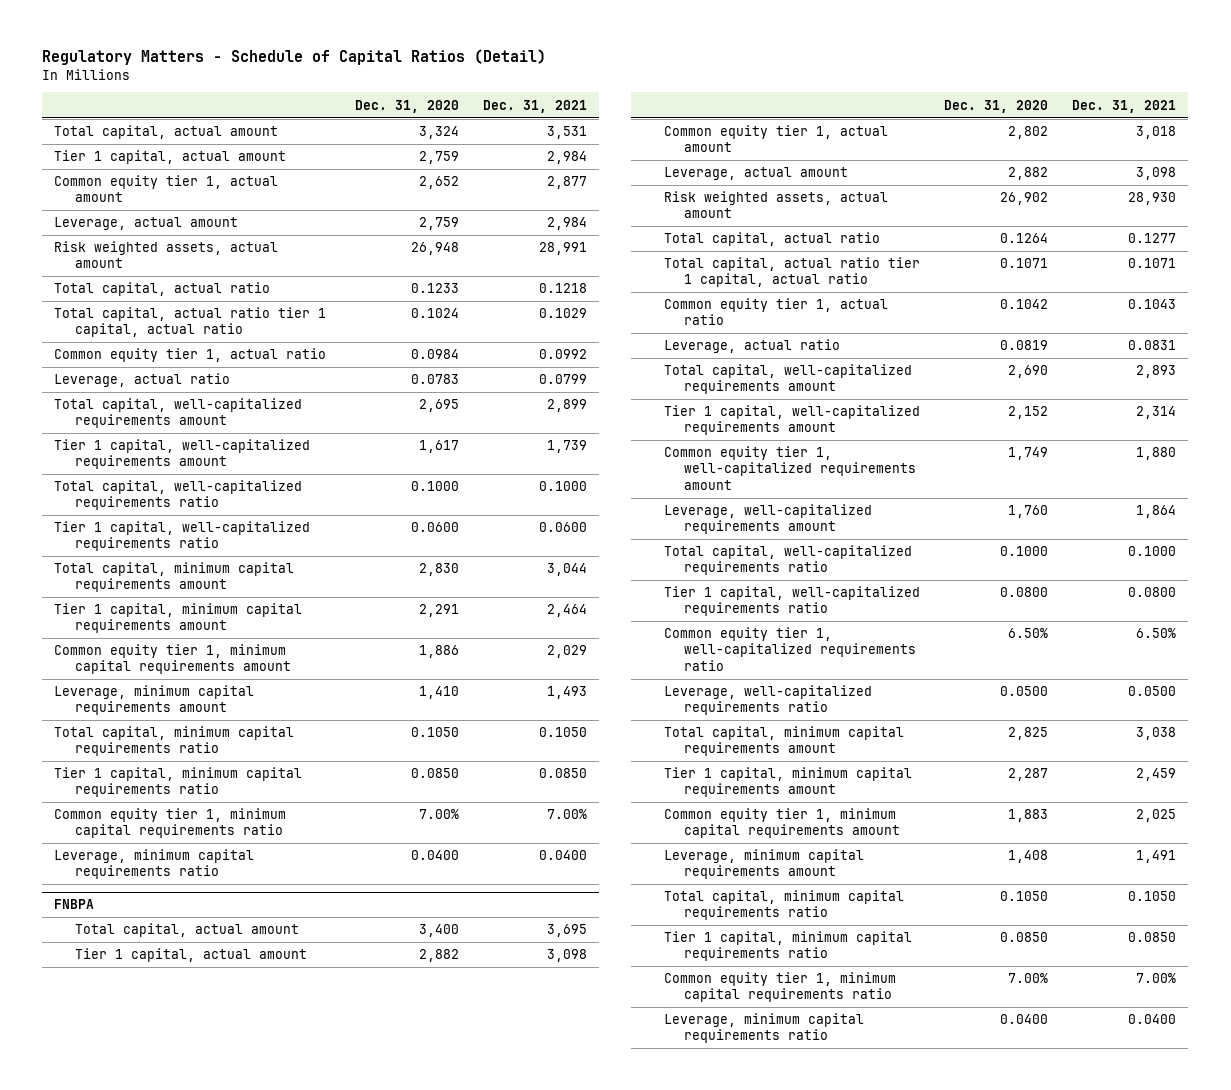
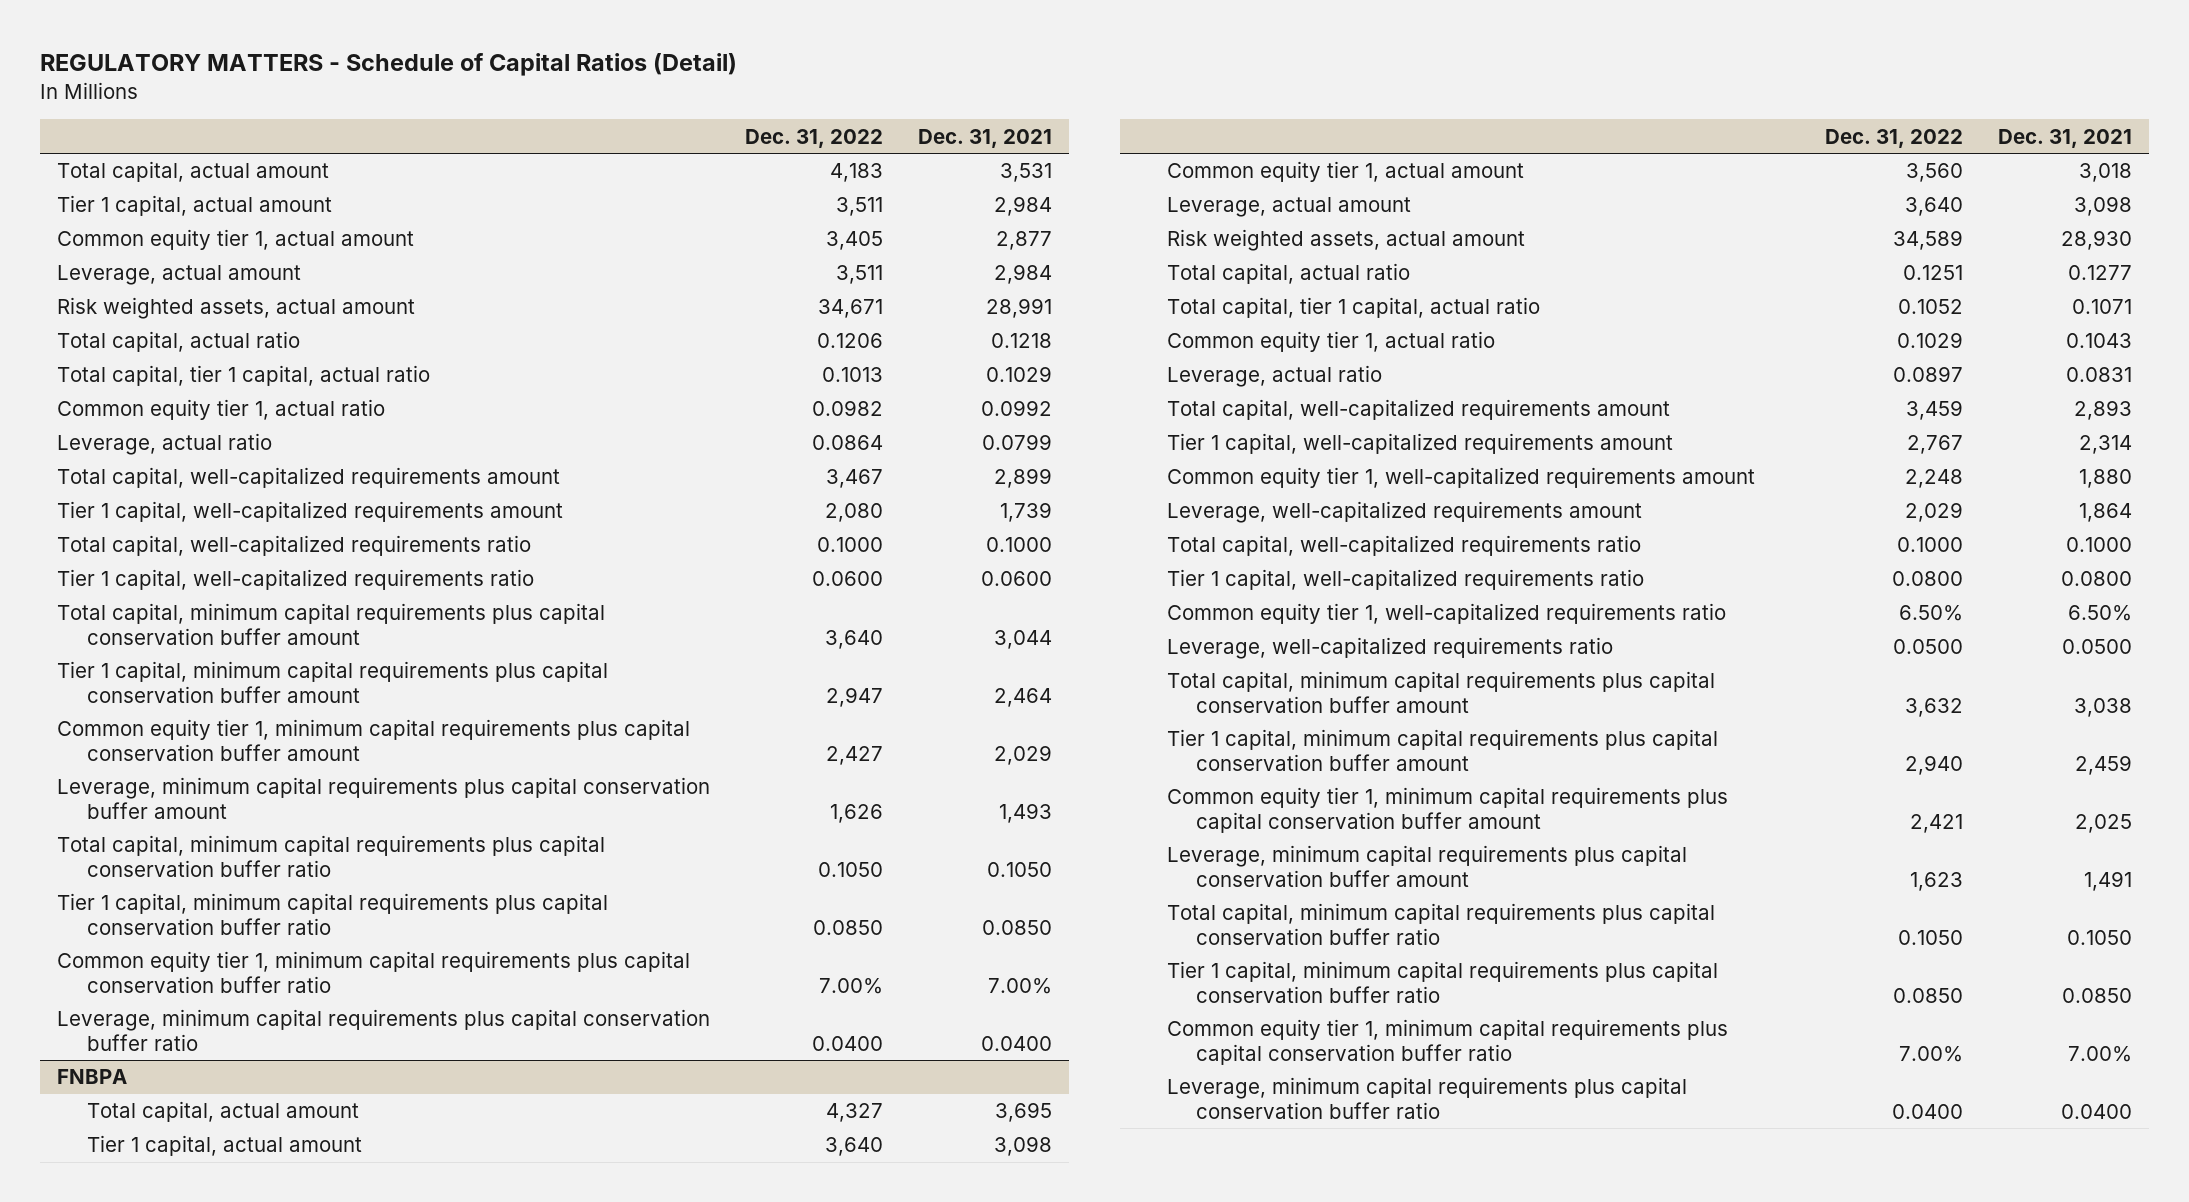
[42,49,547,66] Regulatory Matters - Schedule of Capital Ratios (Detail) -> [39,53,737,77] REGULATORY MATTERS - Schedule of Capital Ratios (Detail)
[354,99,459,113] Dec. 31, 2020 -> none
none -> [744,128,883,148] Dec. 31, 2022
[54,307,327,338] Total capital, actual ratio tier 1 capital, actual ratio -> [57,365,431,387] Total capital, tier 1 capital, actual ratio
[54,562,295,593] Total capital, minimum capital requirements amount -> [57,603,606,645] Total capital, minimum capital requirements plus capital conservation buffer amount
[54,603,303,634] Tier 1 capital, minimum capital requirements amount -> [57,661,609,703] Tier 1 capital, minimum capital requirements plus capital conservation buffer amount
[54,644,291,675] Common equity tier 1, minimum capital requirements amount -> [57,719,691,761] Common equity tier 1, minimum capital requirements plus capital conservation buffer amount
[54,685,255,716] Leverage, minimum capital requirements amount -> [57,777,711,819] Leverage, minimum capital requirements plus capital conservation buffer amount
[54,726,295,757] Total capital, minimum capital requirements ratio -> [57,835,606,877] Total capital, minimum capital requirements plus capital conservation buffer ratio
[54,767,303,798] Tier 1 capital, minimum capital requirements ratio -> [57,893,609,935] Tier 1 capital, minimum capital requirements plus capital conservation buffer ratio
[54,808,287,839] Common equity tier 1, minimum capital requirements ratio -> [57,951,691,993] Common equity tier 1, minimum capital requirements plus capital conservation buffer ratio
[54,849,255,880] Leverage, minimum capital requirements ratio -> [57,1009,711,1051] Leverage, minimum capital requirements plus capital conservation buffer ratio
[663,257,920,288] Total capital, actual ratio tier 1 capital, actual ratio -> [1166,297,1540,319] Total capital, tier 1 capital, actual ratio
[663,726,904,757] Total capital, minimum capital requirements amount -> [1166,671,1715,713] Total capital, minimum capital requirements plus capital conservation buffer amount
[663,767,912,798] Tier 1 capital, minimum capital requirements amount -> [1166,729,1718,771] Tier 1 capital, minimum capital requirements plus capital conservation buffer amount
[663,808,900,839] Common equity tier 1, minimum capital requirements amount -> [1166,787,1728,833] Common equity tier 1, minimum capital requirements plus capital conservation buffer amount
[663,849,864,880] Leverage, minimum capital requirements amount -> [1166,845,1687,887] Leverage, minimum capital requirements plus capital conservation buffer amount
[663,890,904,921] Total capital, minimum capital requirements ratio -> [1166,903,1715,945] Total capital, minimum capital requirements plus capital conservation buffer ratio
[663,931,912,962] Tier 1 capital, minimum capital requirements ratio -> [1166,961,1718,1003] Tier 1 capital, minimum capital requirements plus capital conservation buffer ratio
[663,972,896,1003] Common equity tier 1, minimum capital requirements ratio -> [1166,1019,1728,1065] Common equity tier 1, minimum capital requirements plus capital conservation buffer ratio
[663,1013,864,1044] Leverage, minimum capital requirements ratio -> [1166,1077,1687,1119] Leverage, minimum capital requirements plus capital conservation buffer ratio

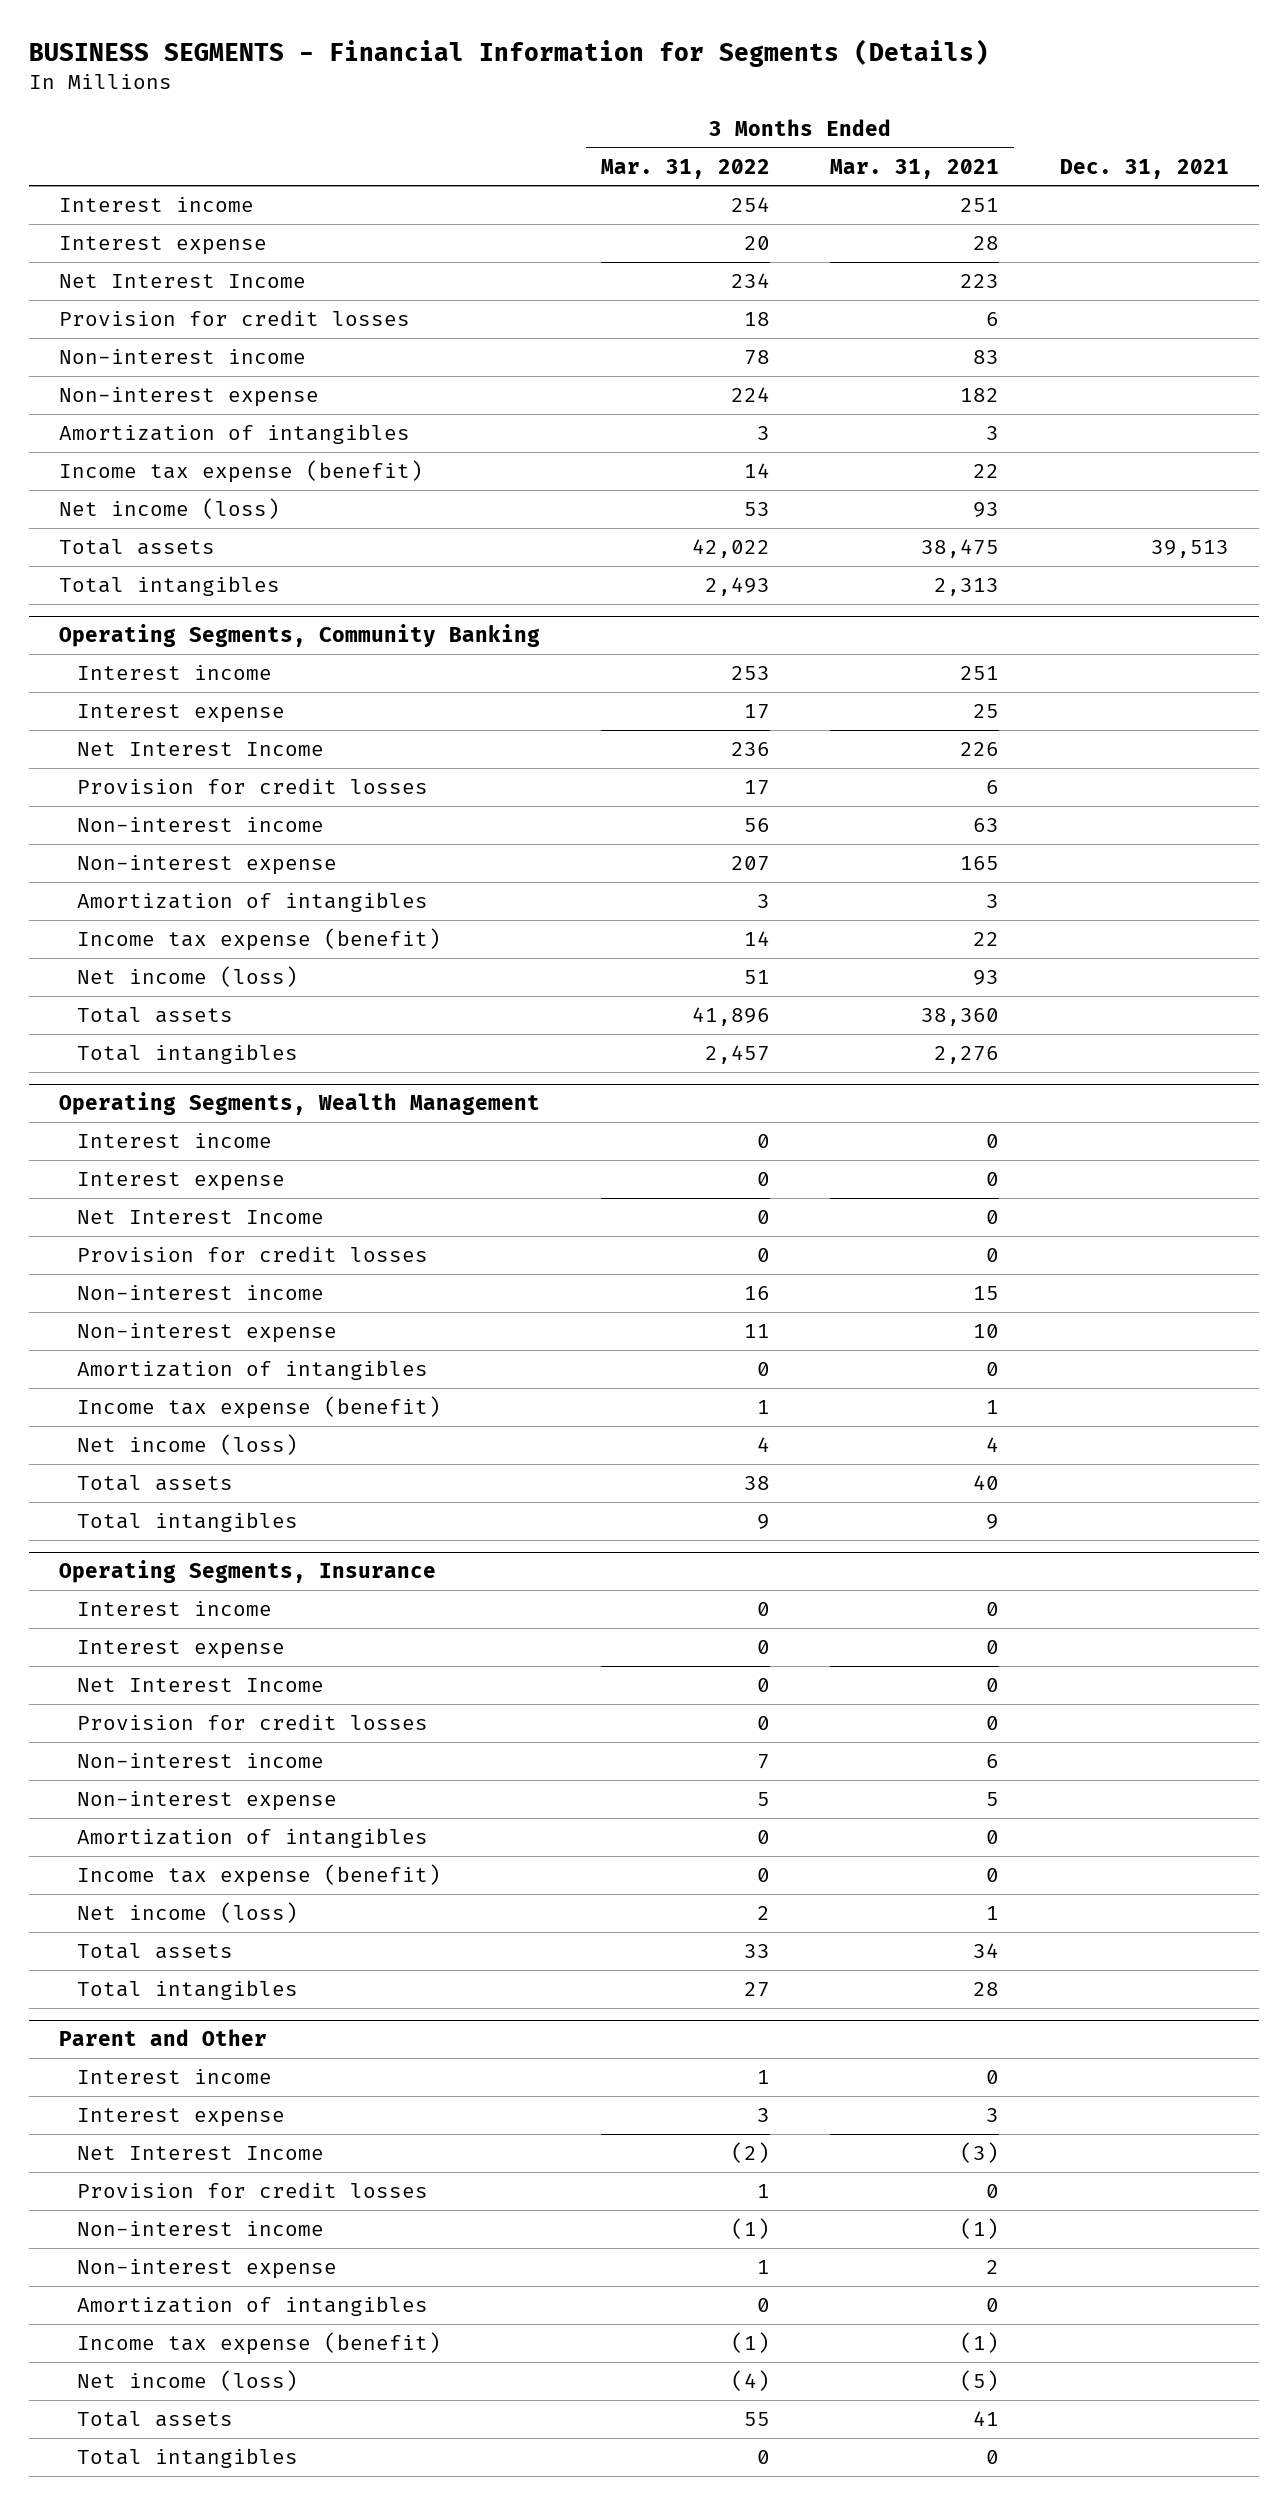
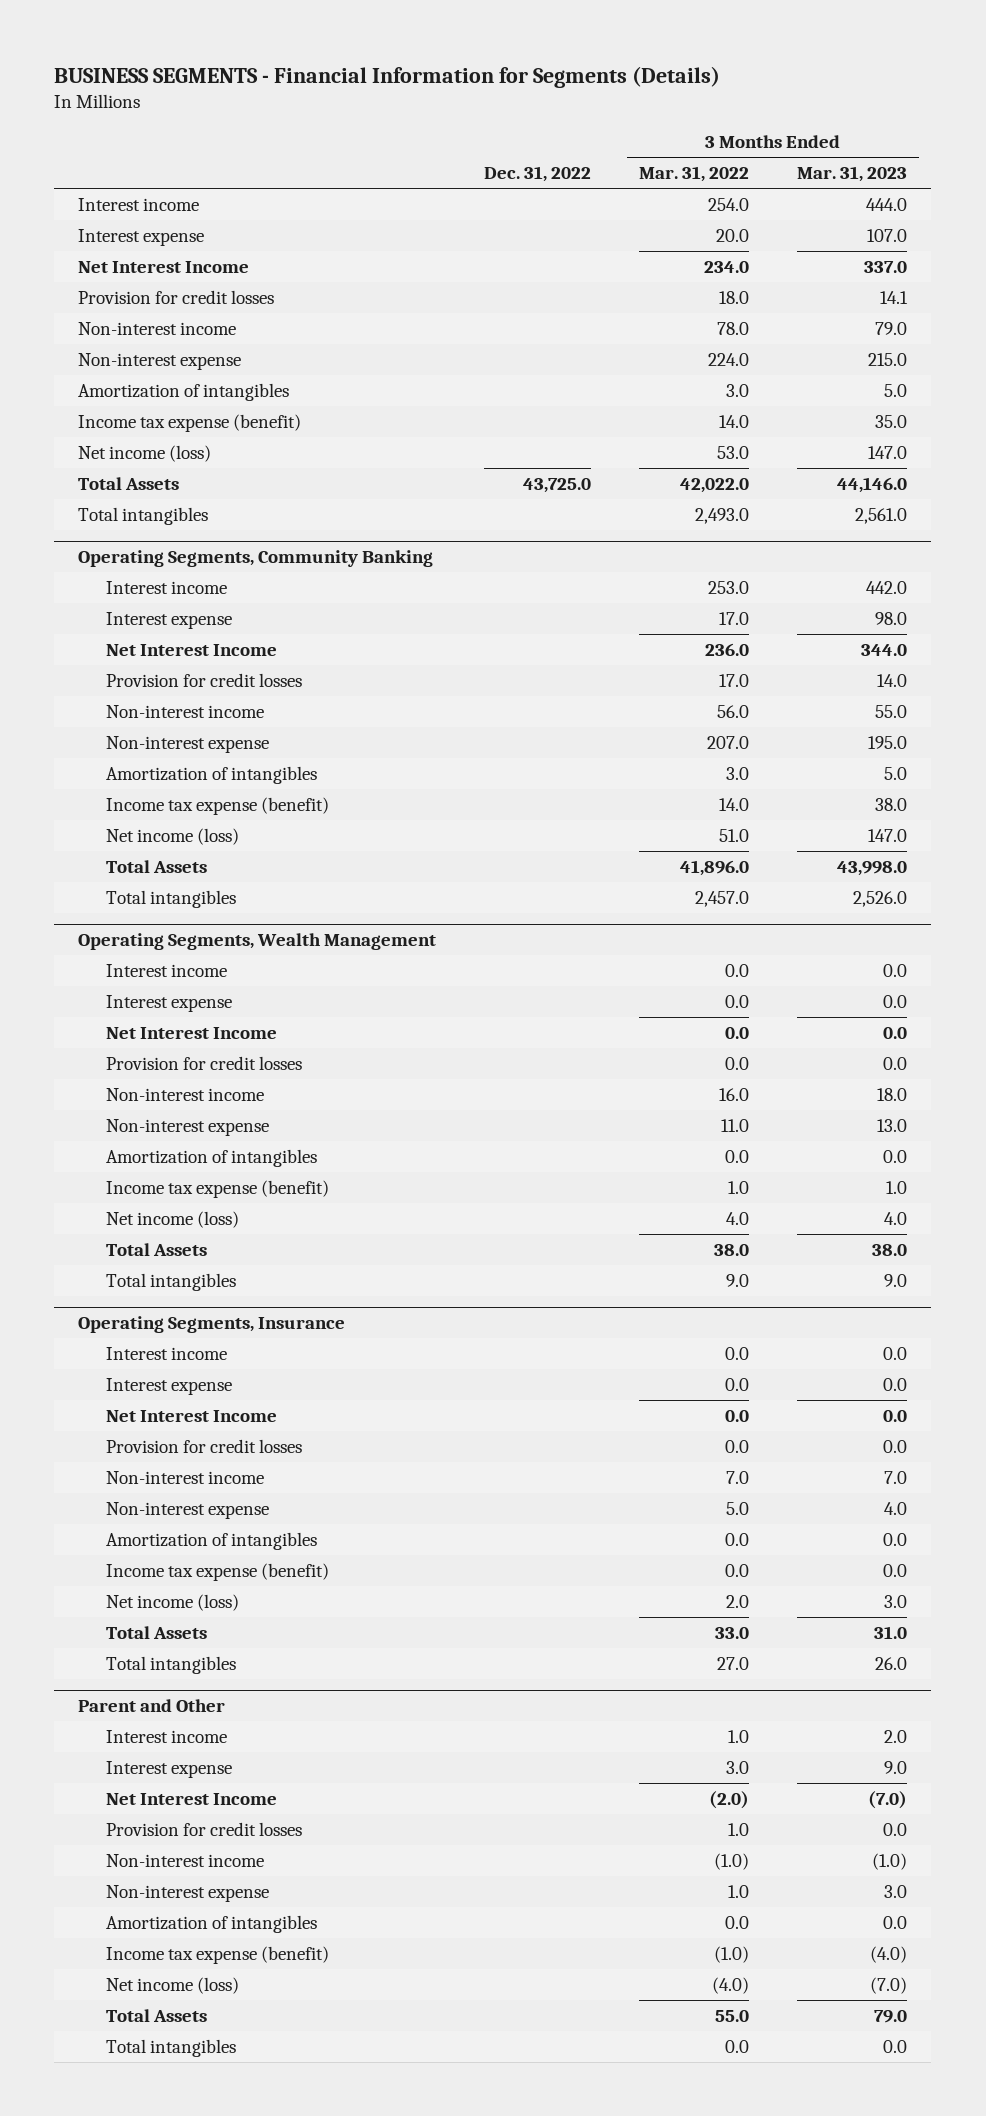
[830,158,1000,179] Mar. 31, 2021 -> none
[1059,158,1229,179] Dec. 31, 2021 -> none
none -> [484,166,592,183] Dec. 31, 2022
none -> [797,166,908,183] Mar. 31, 2023
[730,197,770,213] 254 -> [708,197,750,211] 254.0
[743,236,770,251] 20 -> [716,228,750,242] 20.0
[730,273,770,289] 234 -> [704,260,750,273] 234.0
[743,312,770,327] 18 -> [719,290,750,304] 18.0
[743,350,770,366] 78 -> [717,321,750,335] 78.0
[730,387,770,403] 224 -> [708,352,750,366] 224.0
[756,426,770,441] 3 -> [726,383,750,397] 3.0
[743,463,770,479] 14 -> [719,414,750,428] 14.0
[743,502,770,517] 53 -> [717,445,750,459] 53.0
[59,539,216,556] Total assets -> [78,476,180,490] Total Assets
[691,539,770,559] 42,022 -> [680,477,750,493] 42,022.0
[704,577,770,597] 2,493 -> [695,507,750,524] 2,493.0
[730,666,770,681] 253 -> [708,580,750,594] 253.0
[743,704,770,720] 17 -> [719,611,750,625] 17.0
[730,742,770,757] 236 -> [705,642,750,656] 236.0
[743,780,770,796] 17 -> [719,673,750,687] 17.0
[743,818,770,833] 56 -> [717,704,750,718] 56.0
[730,856,770,872] 207 -> [707,735,750,749] 207.0
[756,894,770,909] 3 -> [726,766,750,780] 3.0
[743,931,770,947] 14 -> [719,797,750,811] 14.0
[743,970,770,985] 51 -> [719,828,750,842] 51.0
[76,1007,233,1024] Total assets -> [106,859,208,873] Total Assets
[691,1007,770,1027] 41,896 -> [680,859,750,876] 41,896.0
[704,1045,770,1065] 2,457 -> [695,890,750,907] 2,457.0
[756,1134,770,1149] 0 -> [725,963,750,977] 0.0
[756,1172,770,1187] 0 -> [725,994,750,1008] 0.0
[756,1210,770,1225] 0 -> [725,1026,750,1039] 0.0
[756,1248,770,1263] 0 -> [725,1056,750,1070] 0.0
[743,1286,770,1301] 16 -> [719,1087,750,1101] 16.0
[743,1324,770,1339] 11 -> [721,1118,750,1132] 11.0
[756,1362,770,1377] 0 -> [725,1149,750,1163] 0.0
[756,1400,770,1415] 1 -> [728,1180,750,1194] 1.0
[756,1437,770,1453] 4 -> [726,1211,750,1225] 4.0
[76,1475,233,1492] Total assets -> [106,1242,208,1256] Total Assets
[743,1476,770,1491] 38 -> [714,1243,750,1256] 38.0
[756,1514,770,1530] 9 -> [726,1273,750,1287] 9.0
[756,1602,770,1617] 0 -> [725,1346,750,1360] 0.0
[756,1640,770,1655] 0 -> [725,1377,750,1391] 0.0
[756,1678,770,1693] 0 -> [725,1409,750,1422] 0.0
[756,1716,770,1731] 0 -> [725,1439,750,1453] 0.0
[756,1754,770,1770] 7 -> [726,1470,750,1484] 7.0
[756,1792,770,1807] 5 -> [726,1501,750,1515] 5.0
[756,1830,770,1845] 0 -> [725,1532,750,1546] 0.0
[756,1868,770,1883] 0 -> [725,1563,750,1577] 0.0
[756,1906,770,1921] 2 -> [726,1594,750,1608] 2.0
[76,1943,233,1960] Total assets -> [106,1625,208,1639] Total Assets
[743,1944,770,1959] 33 -> [715,1626,750,1639] 33.0
[743,1982,770,1998] 27 -> [717,1656,750,1670] 27.0
[756,2070,770,2085] 1 -> [728,1729,750,1743] 1.0
[756,2108,770,2123] 3 -> [726,1760,750,1774] 3.0
[730,2142,770,2164] (2) -> [709,1790,750,1809] (2.0)
[756,2184,770,2199] 1 -> [728,1822,750,1836] 1.0
[730,2218,770,2240] (1) -> [714,1852,750,1870] (1.0)
[756,2260,770,2275] 1 -> [728,1884,750,1898] 1.0
[756,2298,770,2313] 0 -> [725,1915,750,1929] 0.0
[730,2332,770,2354] (1) -> [714,1945,750,1963] (1.0)
[730,2370,770,2392] (4) -> [712,1976,750,1994] (4.0)
[76,2411,233,2428] Total assets -> [106,2008,208,2022] Total Assets
[743,2412,770,2427] 55 -> [715,2009,750,2022] 55.0
[756,2450,770,2465] 0 -> [725,2039,750,2053] 0.0

